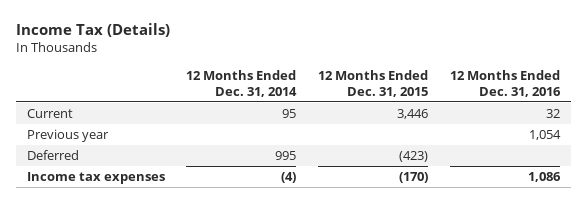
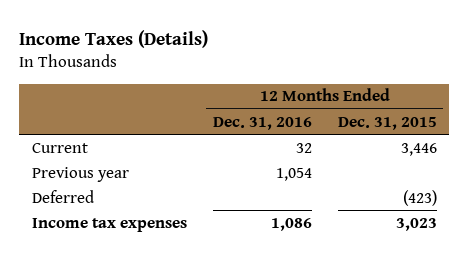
[15,23,170,38] Income Tax (Details) -> [19,29,209,48] Income Taxes (Details)
[186,69,298,97] 12 Months Ended Dec. 31, 2014 -> none
[399,171,429,183] (170) -> [395,217,437,231] 3,023

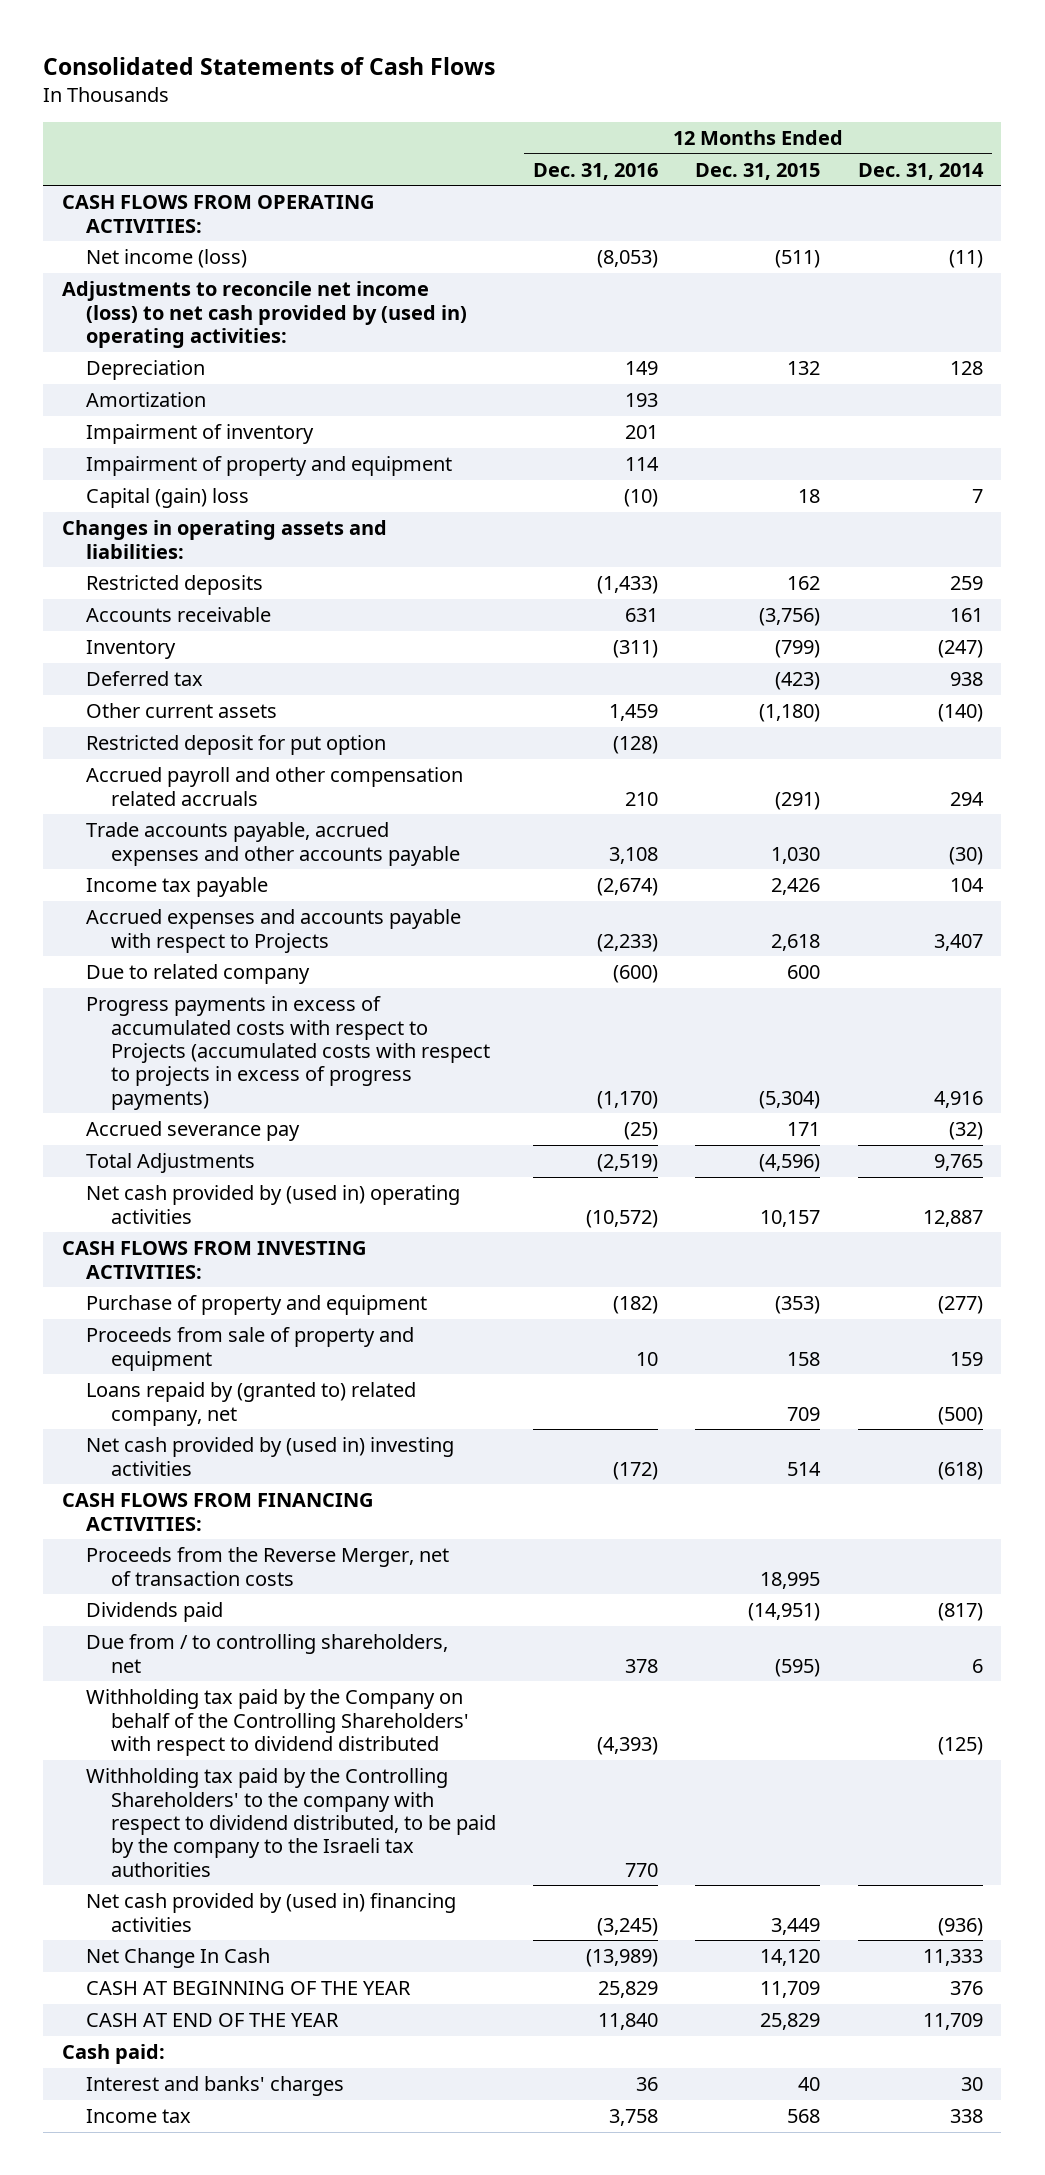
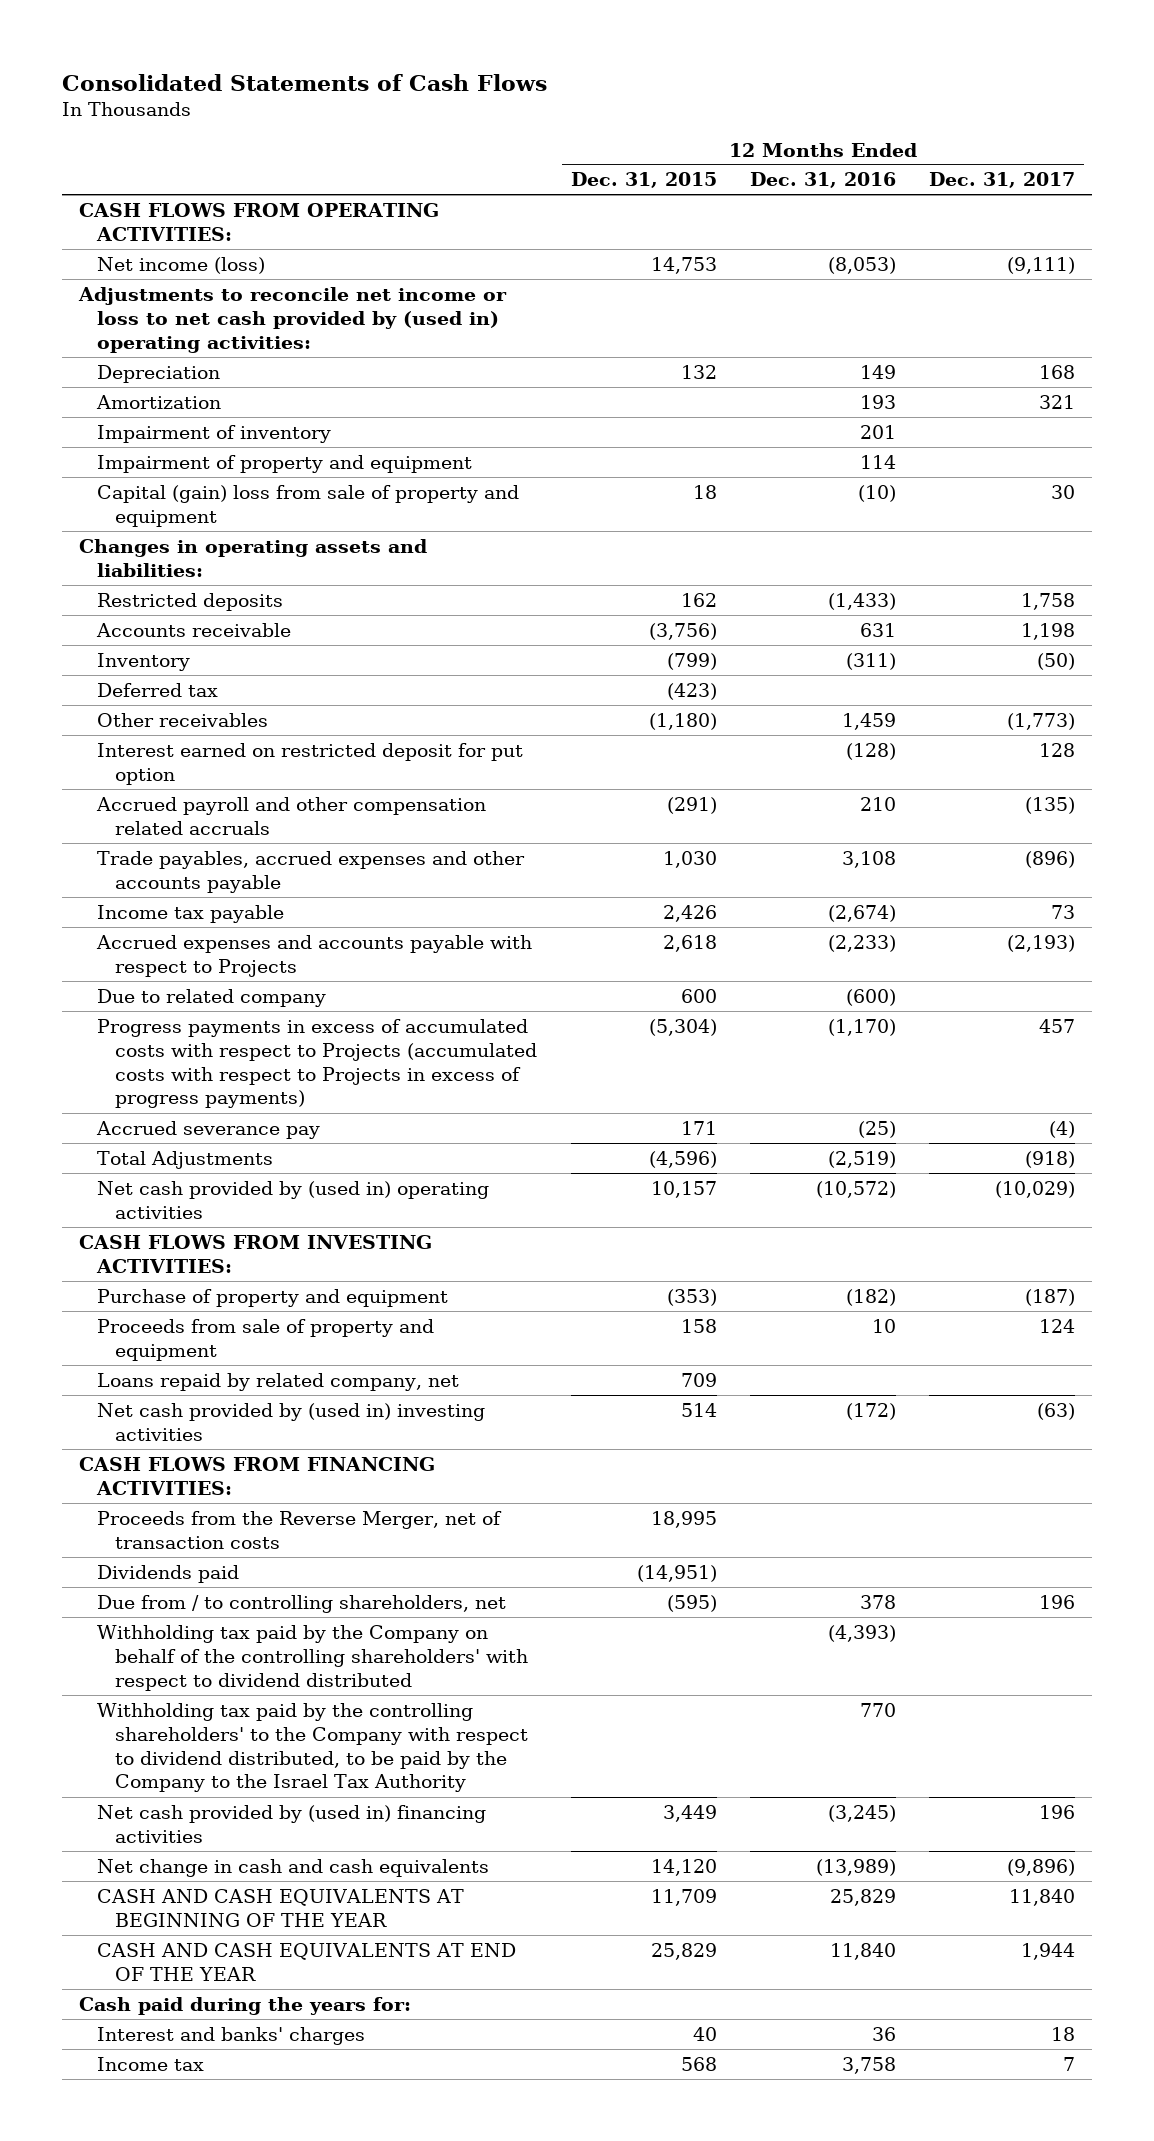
[857,162,984,180] Dec. 31, 2014 -> none
none -> [929,172,1076,189] Dec. 31, 2017
[775,250,821,269] (511) -> [650,256,717,274] 14,753
[62,281,468,348] Adjustments to reconcile net income (loss) to net cash provided by (used in) operating activities: -> [77,286,507,353] Adjustments to reconcile net income or loss to net cash provided by (used in) operating activities:
[86,488,250,509] Capital (gain) loss -> [97,484,520,527] Capital (gain) loss from sale of property and equipment
[86,703,278,719] Other current assets -> [97,712,269,727] Other receivables
[86,735,387,756] Restricted deposit for put option -> [97,742,524,785] Interest earned on restricted deposit for put option
[86,822,460,866] Trade accounts payable, accrued expenses and other accounts payable -> [97,850,526,893] Trade payables, accrued expenses and other accounts payable
[86,996,490,1110] Progress payments in excess of accumulated costs with respect to Projects (accumulated costs with respect to projects in excess of progress payments) -> [97,1018,538,1109] Progress payments in excess of accumulated costs with respect to Projects (accumulated costs with respect to Projects in excess of progress payments)
[86,1382,417,1426] Loans repaid by (granted to) related company, net -> [97,1372,460,1391] Loans repaid by related company, net
[86,1689,469,1756] Withholding tax paid by the Company on behalf of the Controlling Shareholders' with respect to dividend distributed -> [97,1624,529,1691] Withholding tax paid by the Company on behalf of the controlling shareholders' with respect to dividend distributed
[86,1768,496,1877] Withholding tax paid by the Controlling Shareholders' to the company with respect to dividend distributed, to be paid by the company to the Israeli tax authorities -> [97,1702,529,1793] Withholding tax paid by the controlling shareholders' to the Company with respect to dividend distributed, to be paid by the Company to the Israel Tax Authority
[86,1948,271,1969] Net Change In Cash -> [97,1858,490,1877] Net change in cash and cash equivalents
[86,1981,412,1996] CASH AT BEGINNING OF THE YEAR -> [97,1888,465,1927] CASH AND CASH EQUIVALENTS AT BEGINNING OF THE YEAR
[86,2013,340,2028] CASH AT END OF THE YEAR -> [97,1942,517,1981] CASH AND CASH EQUIVALENTS AT END OF THE YEAR
[62,2044,166,2065] Cash paid: -> [78,1996,411,2015] Cash paid during the years for:

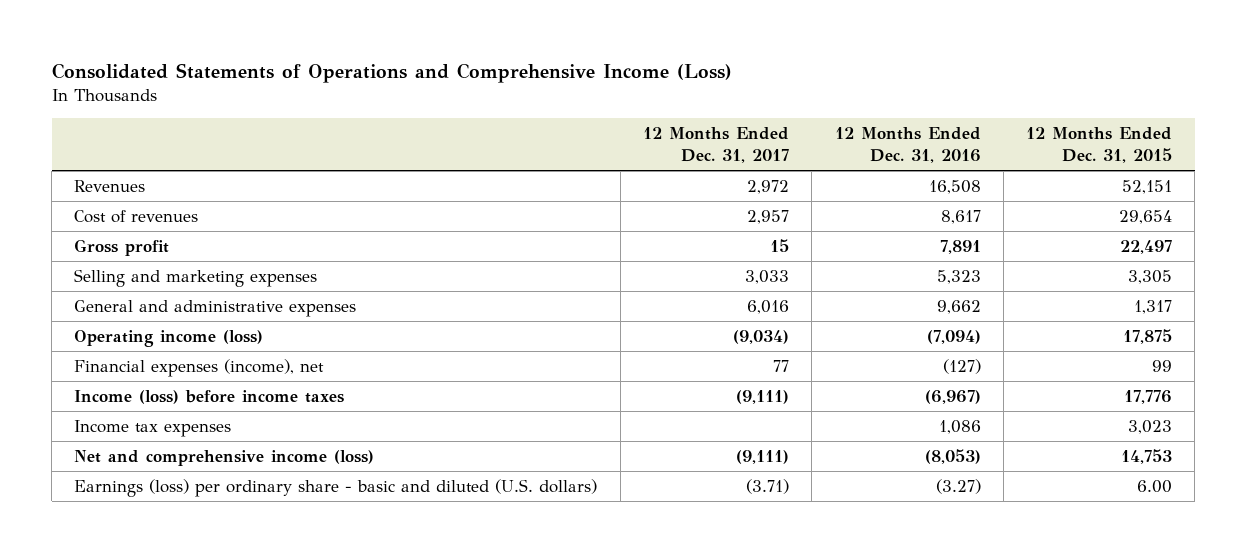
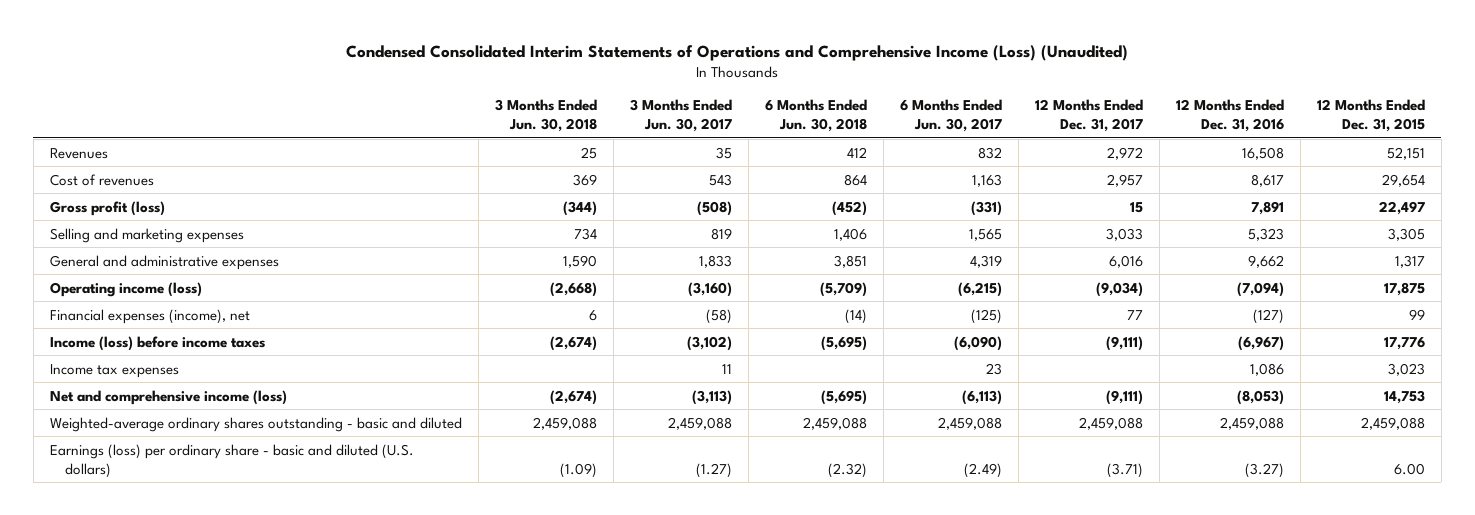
[51,63,732,84] Consolidated Statements of Operations and Comprehensive Income (Loss) -> [346,44,1129,61] Condensed Consolidated Interim Statements of Operations and Comprehensive Income (Loss) (Unaudited)
none -> [494,99,597,133] 3 Months Ended Jun. 30, 2018
none -> [629,99,732,133] 3 Months Ended Jun. 30, 2017
none -> [764,99,867,133] 6 Months Ended Jun. 30, 2018
none -> [899,99,1002,133] 6 Months Ended Jun. 30, 2017
[74,238,170,256] Gross profit -> [49,200,165,216] Gross profit (loss)
none -> [49,416,462,432] Weighted-average ordinary shares outstanding - basic and diluted

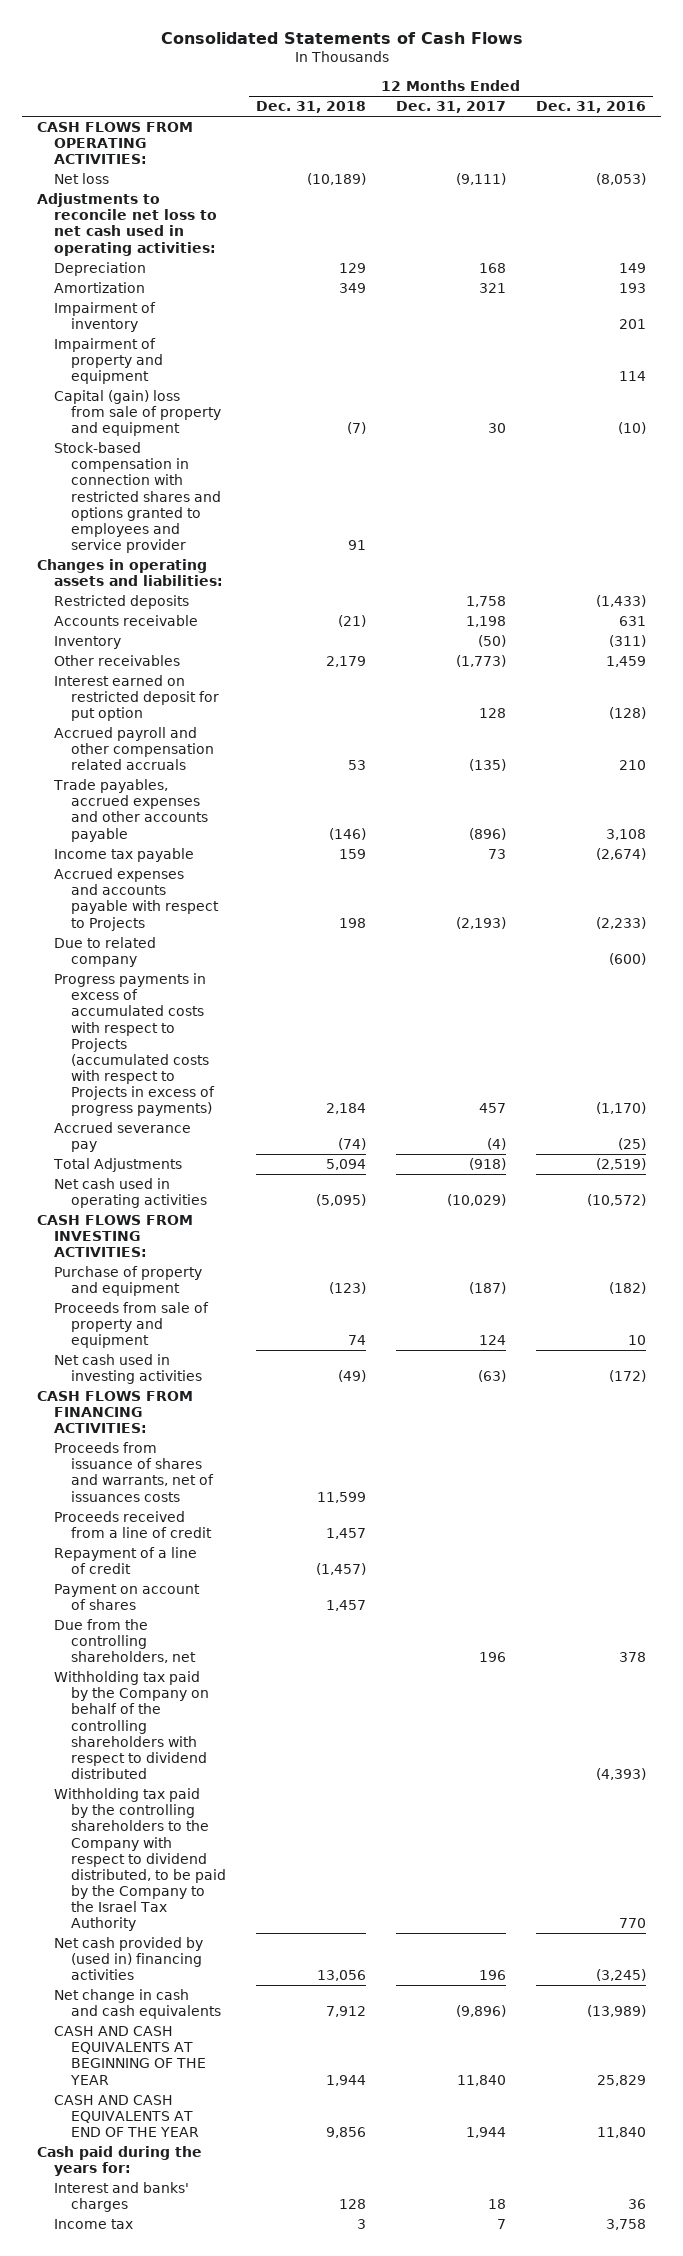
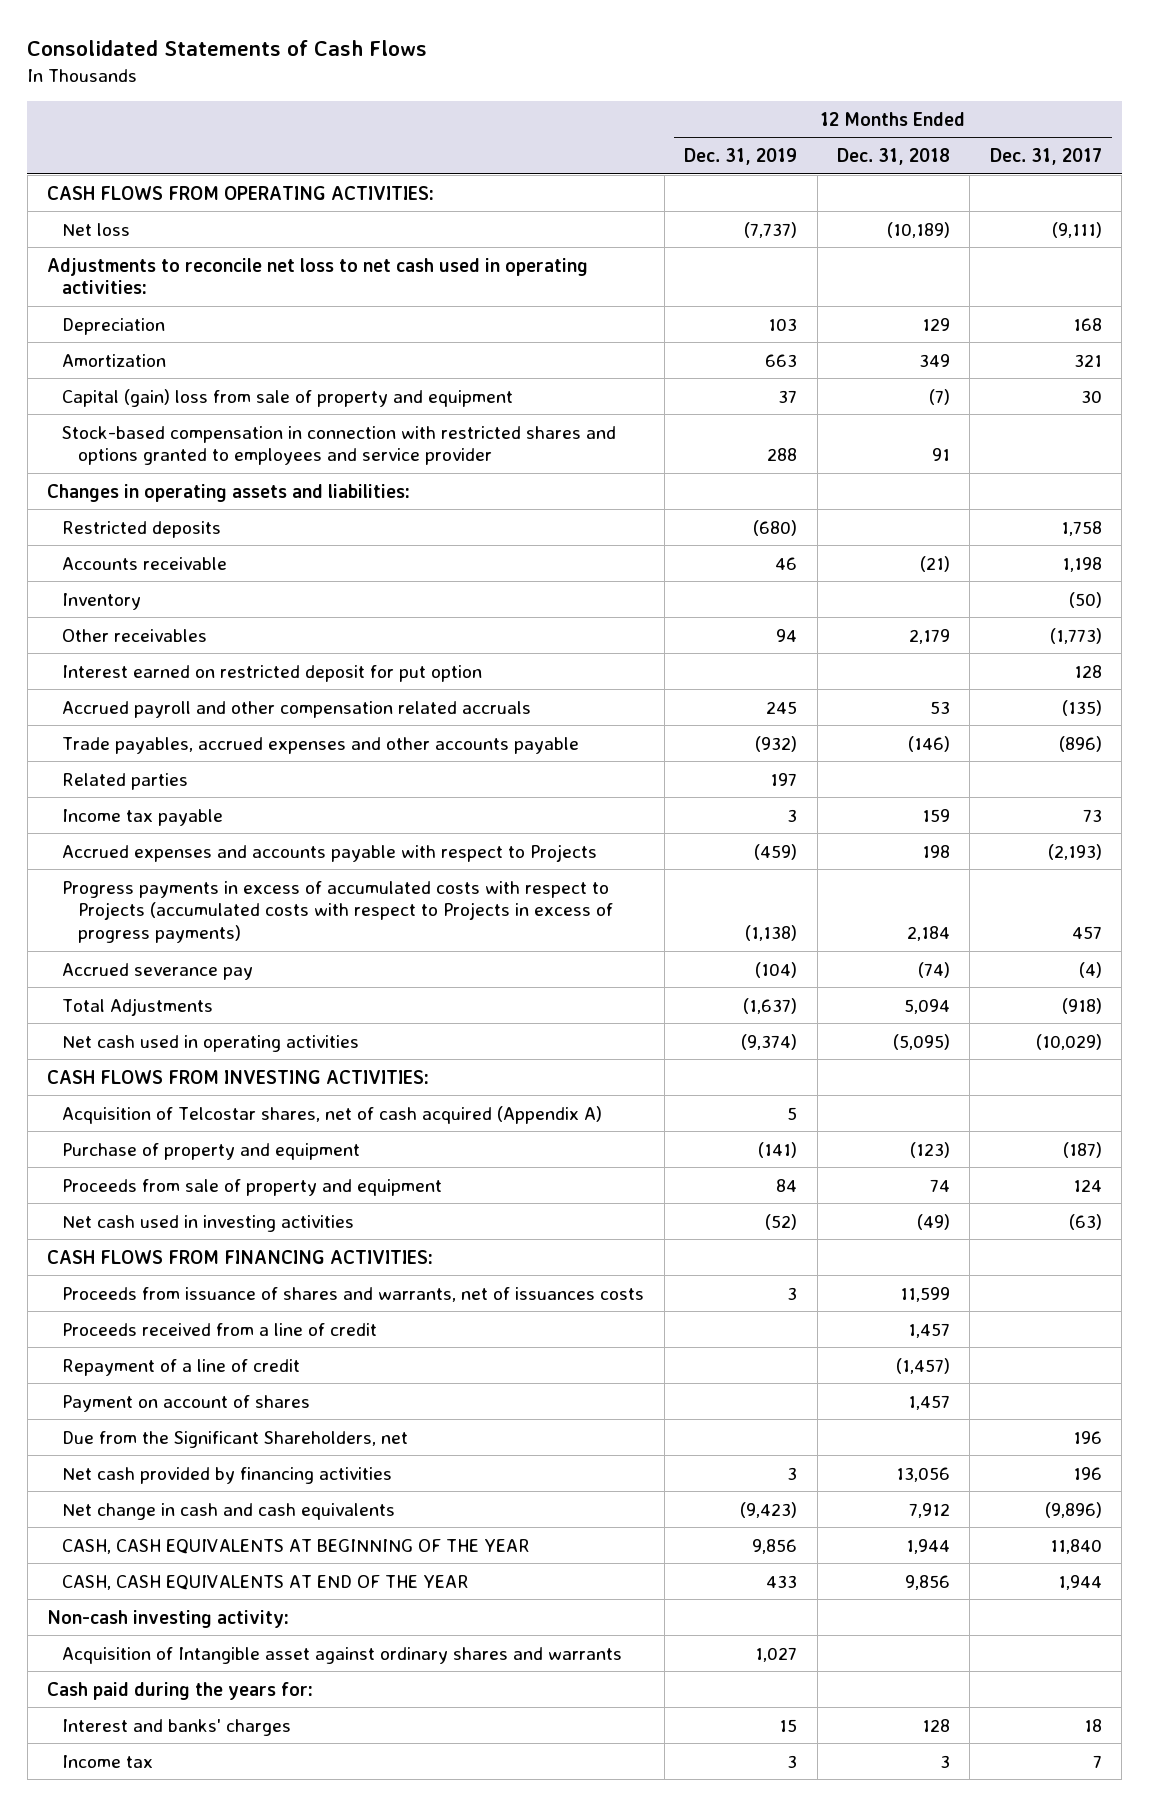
[535,101,646,114] Dec. 31, 2016 -> none
none -> [684,147,798,165] Dec. 31, 2019
[54,302,157,333] Impairment of inventory -> none
[54,338,164,385] Impairment of property and equipment -> none
none -> [62,772,189,790] Related parties
[54,937,157,968] Due to related company -> none
none -> [62,1105,603,1124] Acquisition of Telcostar shares, net of cash acquired (Appendix A)
[54,1671,210,1779] Withholding tax paid by the Company on behalf of the controlling shareholders with respect to dividend distributed -> none
[54,1788,227,1932] Withholding tax paid by the controlling shareholders to the Company with respect to dividend distributed, to be paid by the Company to the Israel Tax Authority -> none
[54,1619,197,1664] Due from the controlling shareholders, net -> [62,1430,409,1448] Due from the Significant Shareholders, net
[54,1937,204,1981] Net cash provided by (used in) financing activities -> [62,1466,393,1484] Net cash provided by financing activities
[54,2026,207,2085] CASH AND CASH EQUIVALENTS AT BEGINNING OF THE YEAR -> [62,1538,531,1554] CASH, CASH EQUIVALENTS AT BEGINNING OF THE YEAR
[54,2095,200,2138] CASH AND CASH EQUIVALENTS AT END OF THE YEAR -> [62,1574,470,1590] CASH, CASH EQUIVALENTS AT END OF THE YEAR
none -> [46,1609,289,1628] Non-cash investing activity:
none -> [62,1646,623,1664] Acquisition of Intangible asset against ordinary shares and warrants

